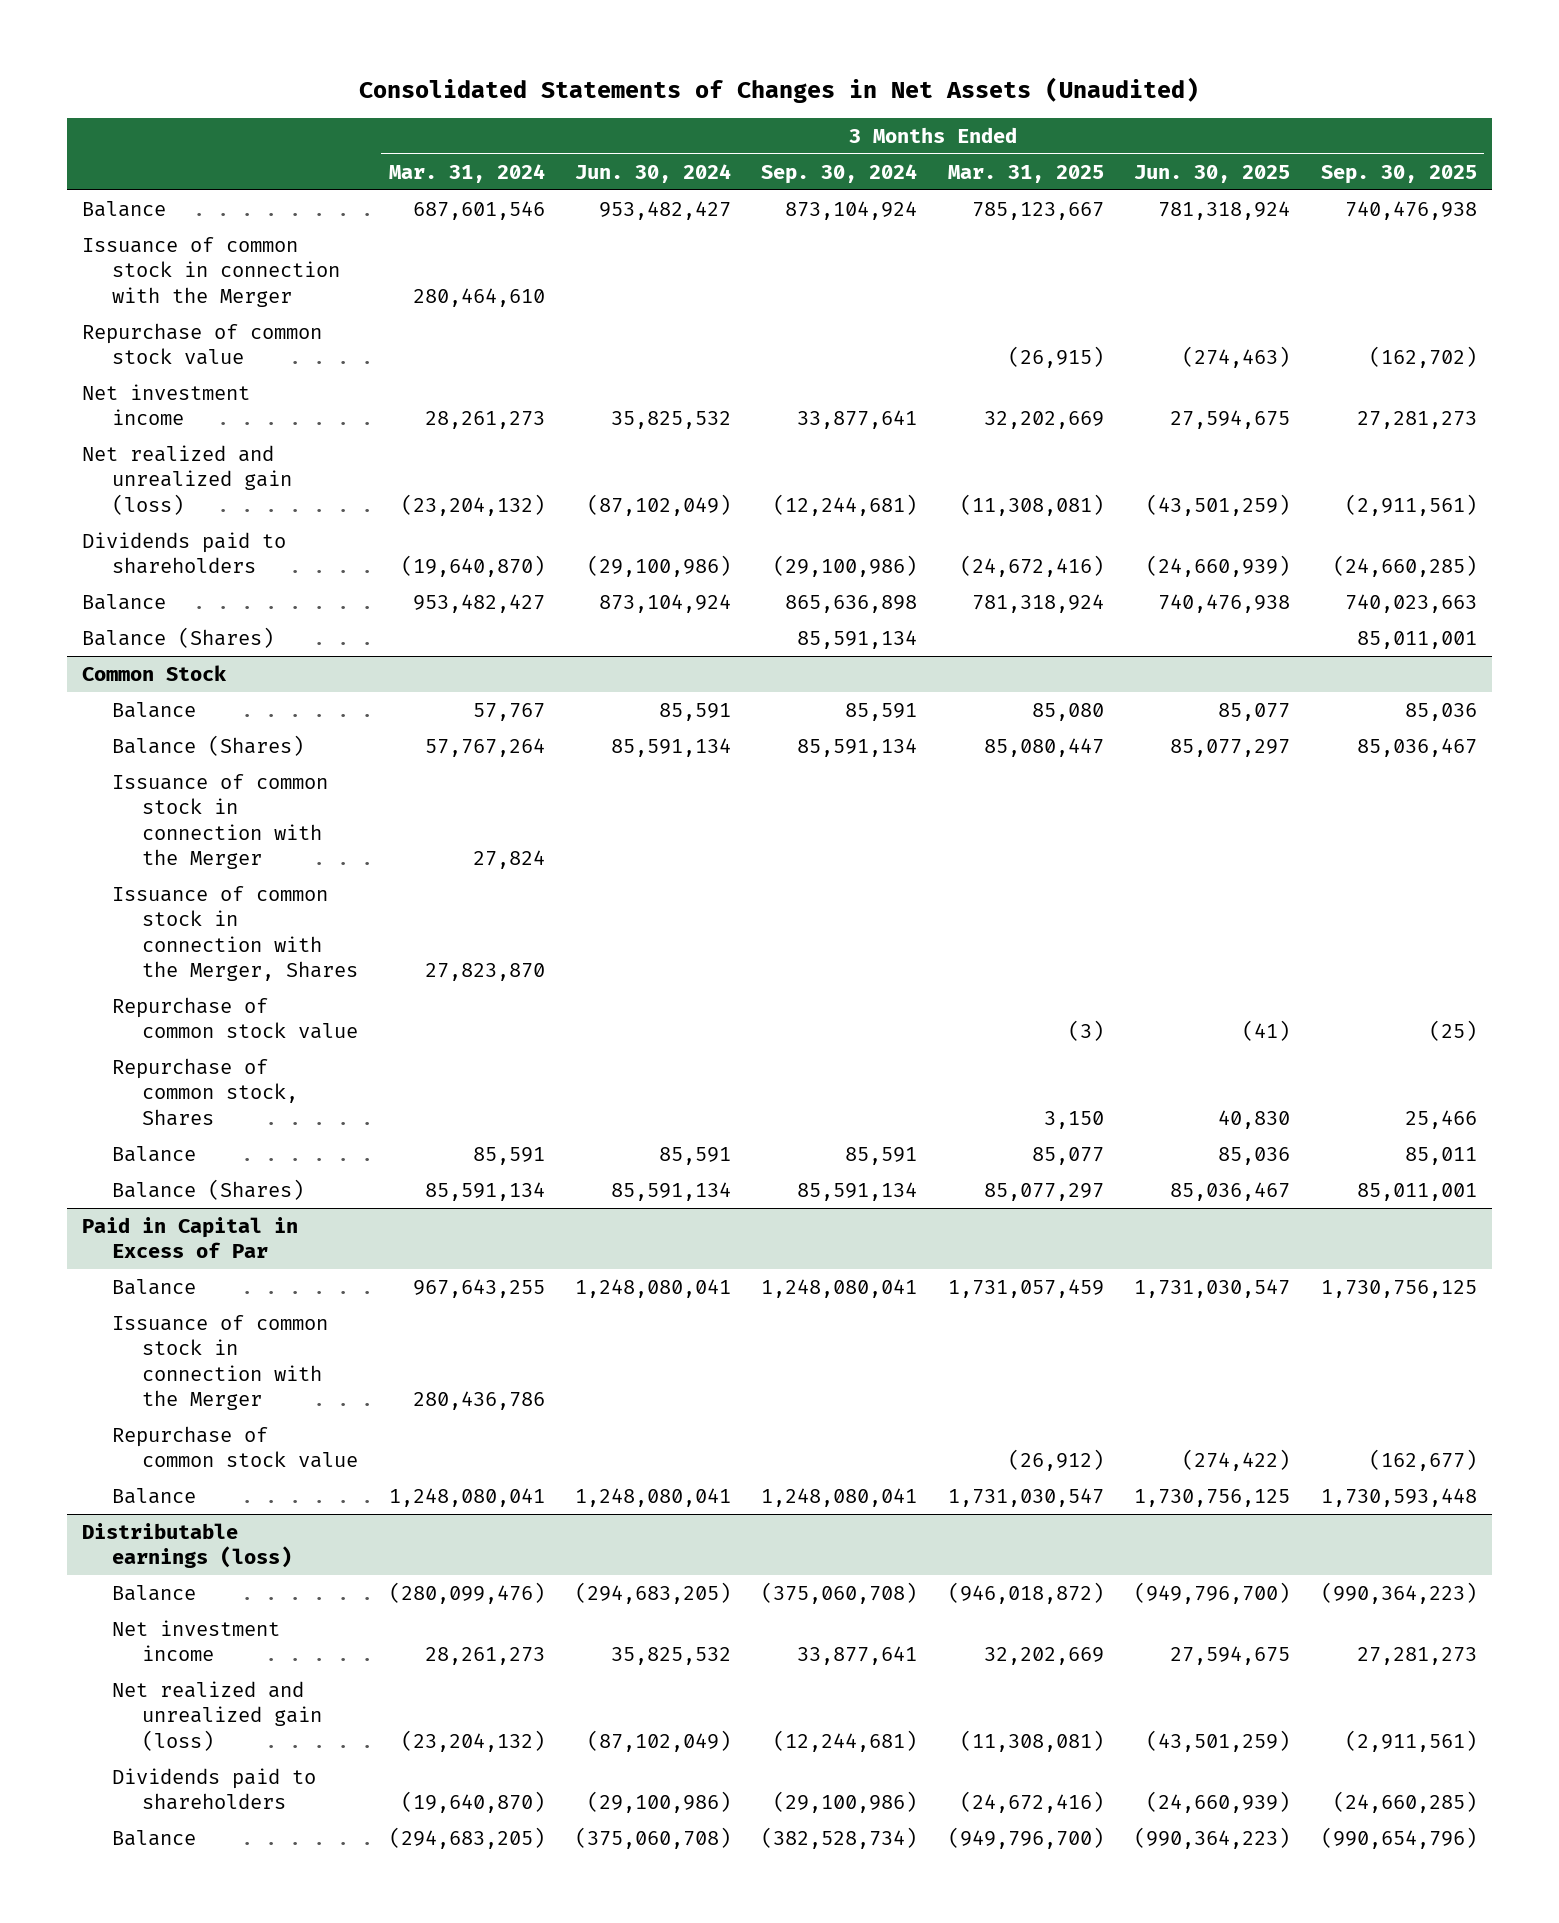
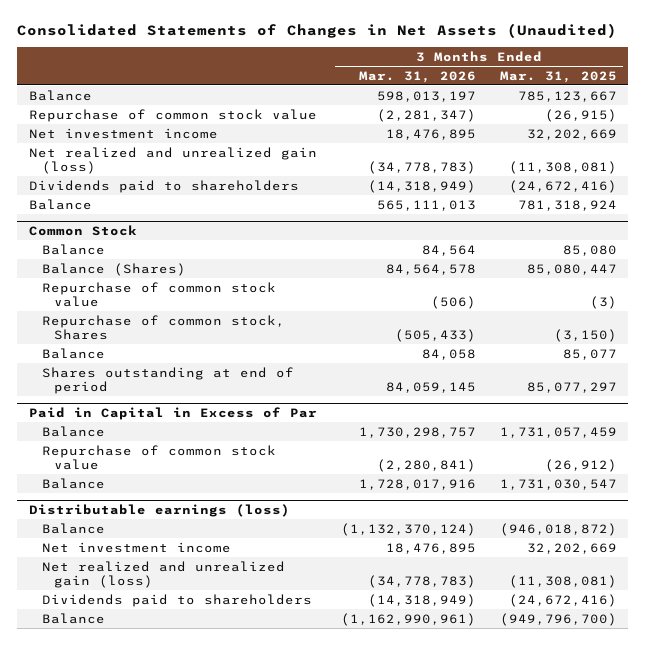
[388,163,545,183] Mar. 31, 2024 -> none
[575,163,732,183] Jun. 30, 2024 -> none
[761,163,918,184] Sep. 30, 2024 -> none
[1134,164,1291,183] Jun. 30, 2025 -> none
[1320,164,1477,184] Sep. 30, 2025 -> none
none -> [358,70,476,83] Mar. 31, 2026
[81,236,341,307] Issuance of common stock in connection with the Merger -> none
[81,626,274,648] Balance (Shares) -> none
[112,773,329,870] Issuance of common stock in connection with the Merger -> none
[112,885,359,982] Issuance of common stock in connection with the Merger, Shares -> none
[1043,1110,1104,1129] 3,150 -> [553,328,617,342] (3,150)
[112,1178,305,1200] Balance (Shares) -> [41,366,294,394] Shares outstanding at end of period
[112,1314,329,1411] Issuance of common stock in connection with the Merger -> none

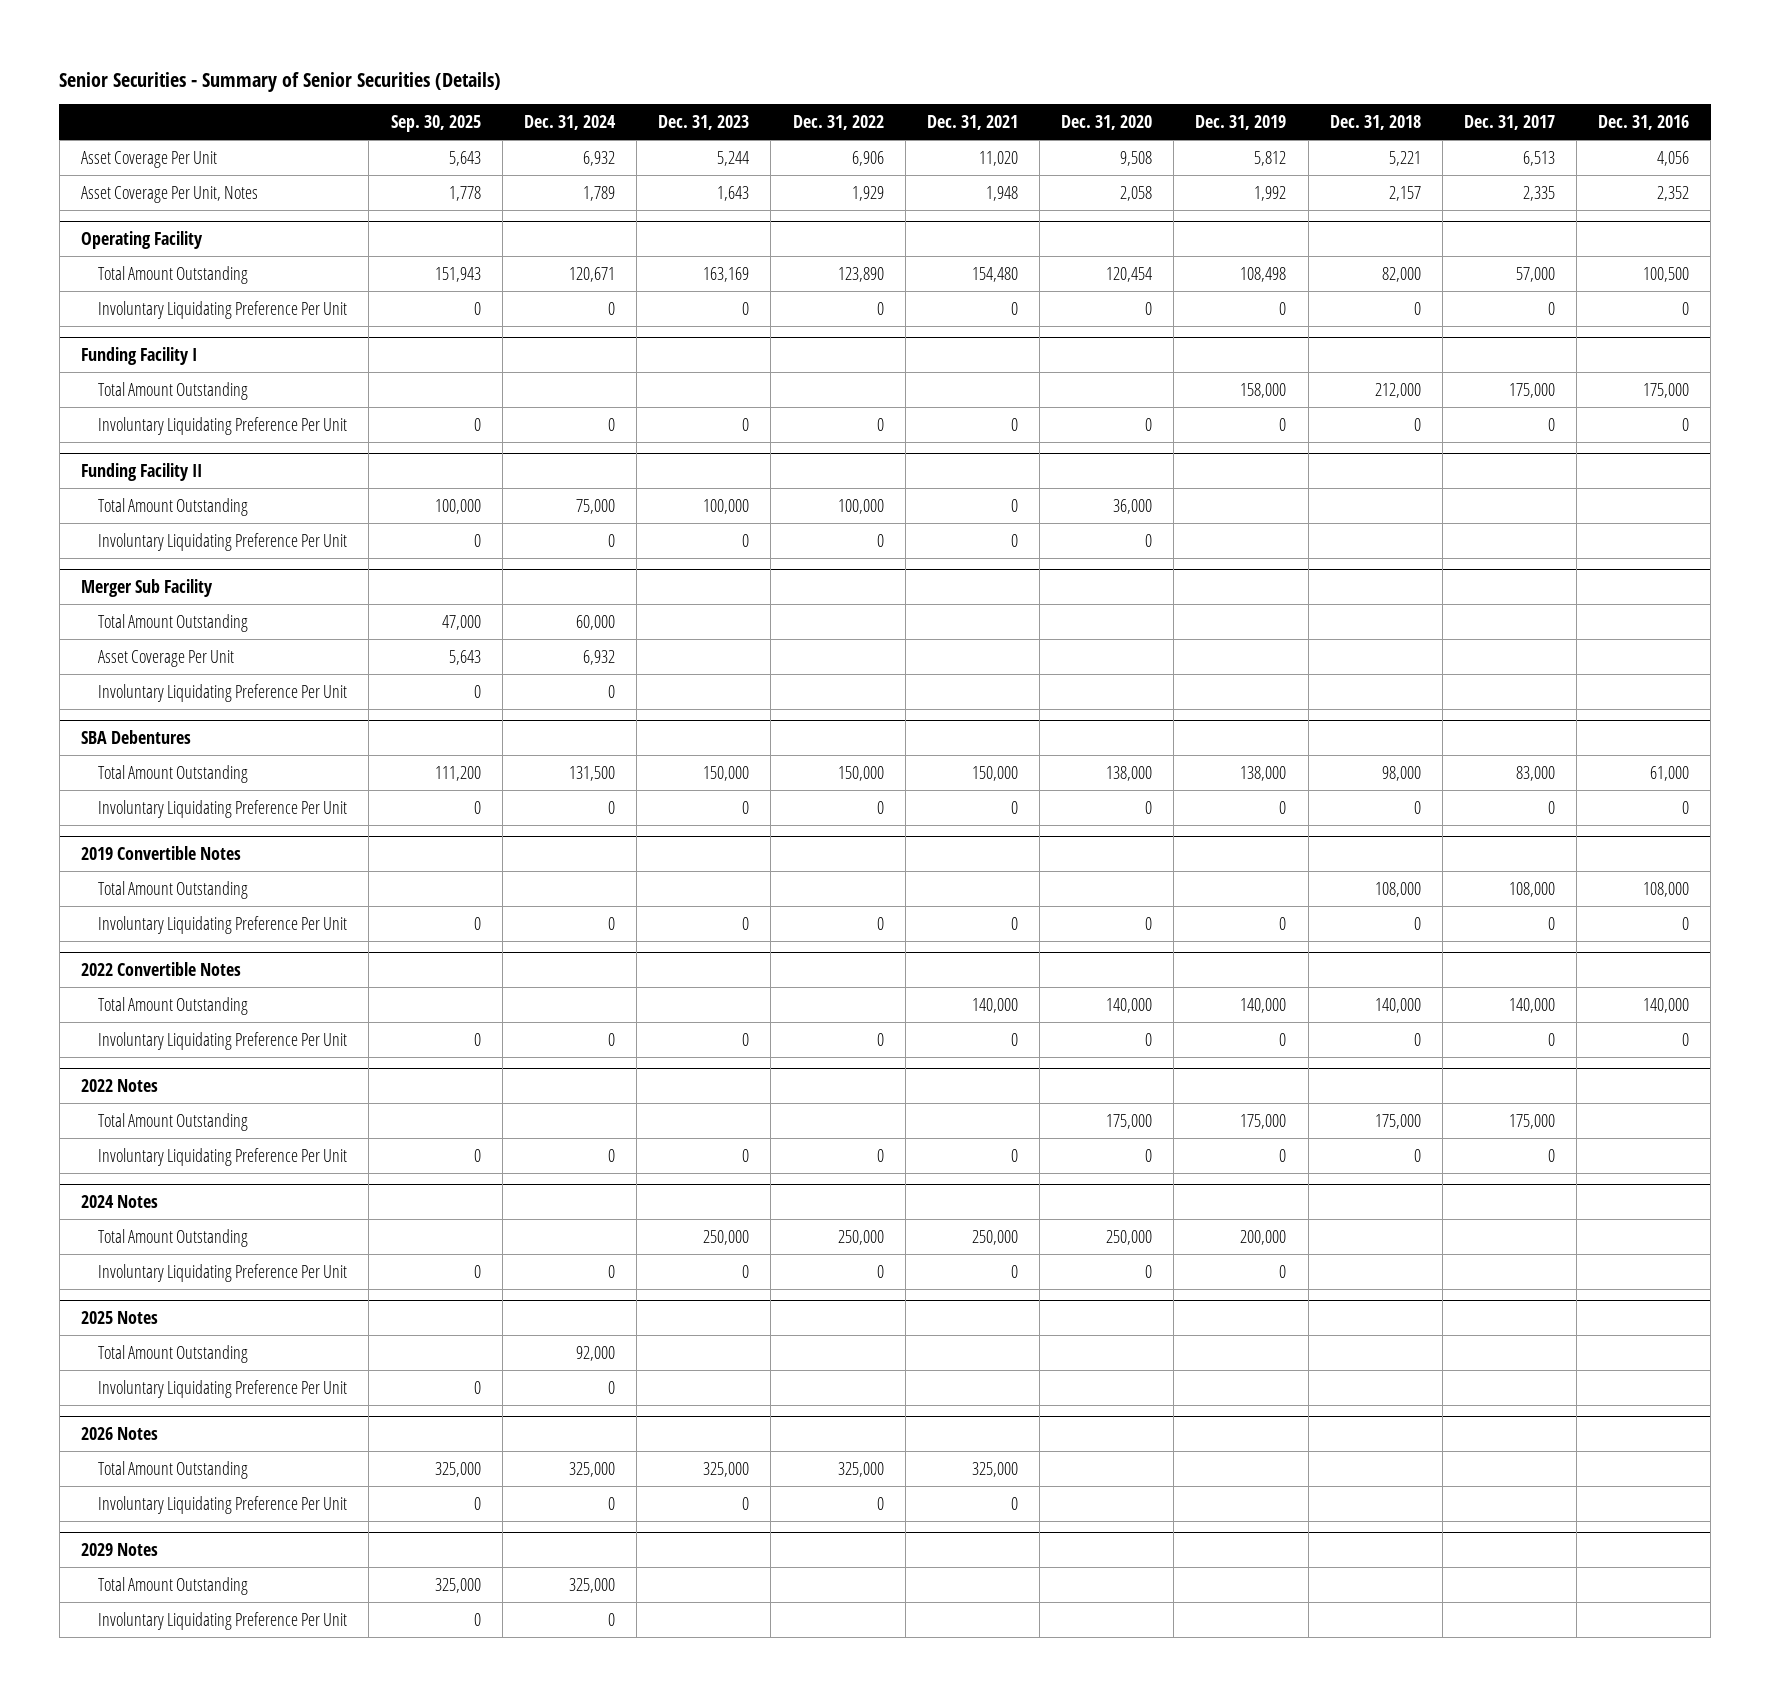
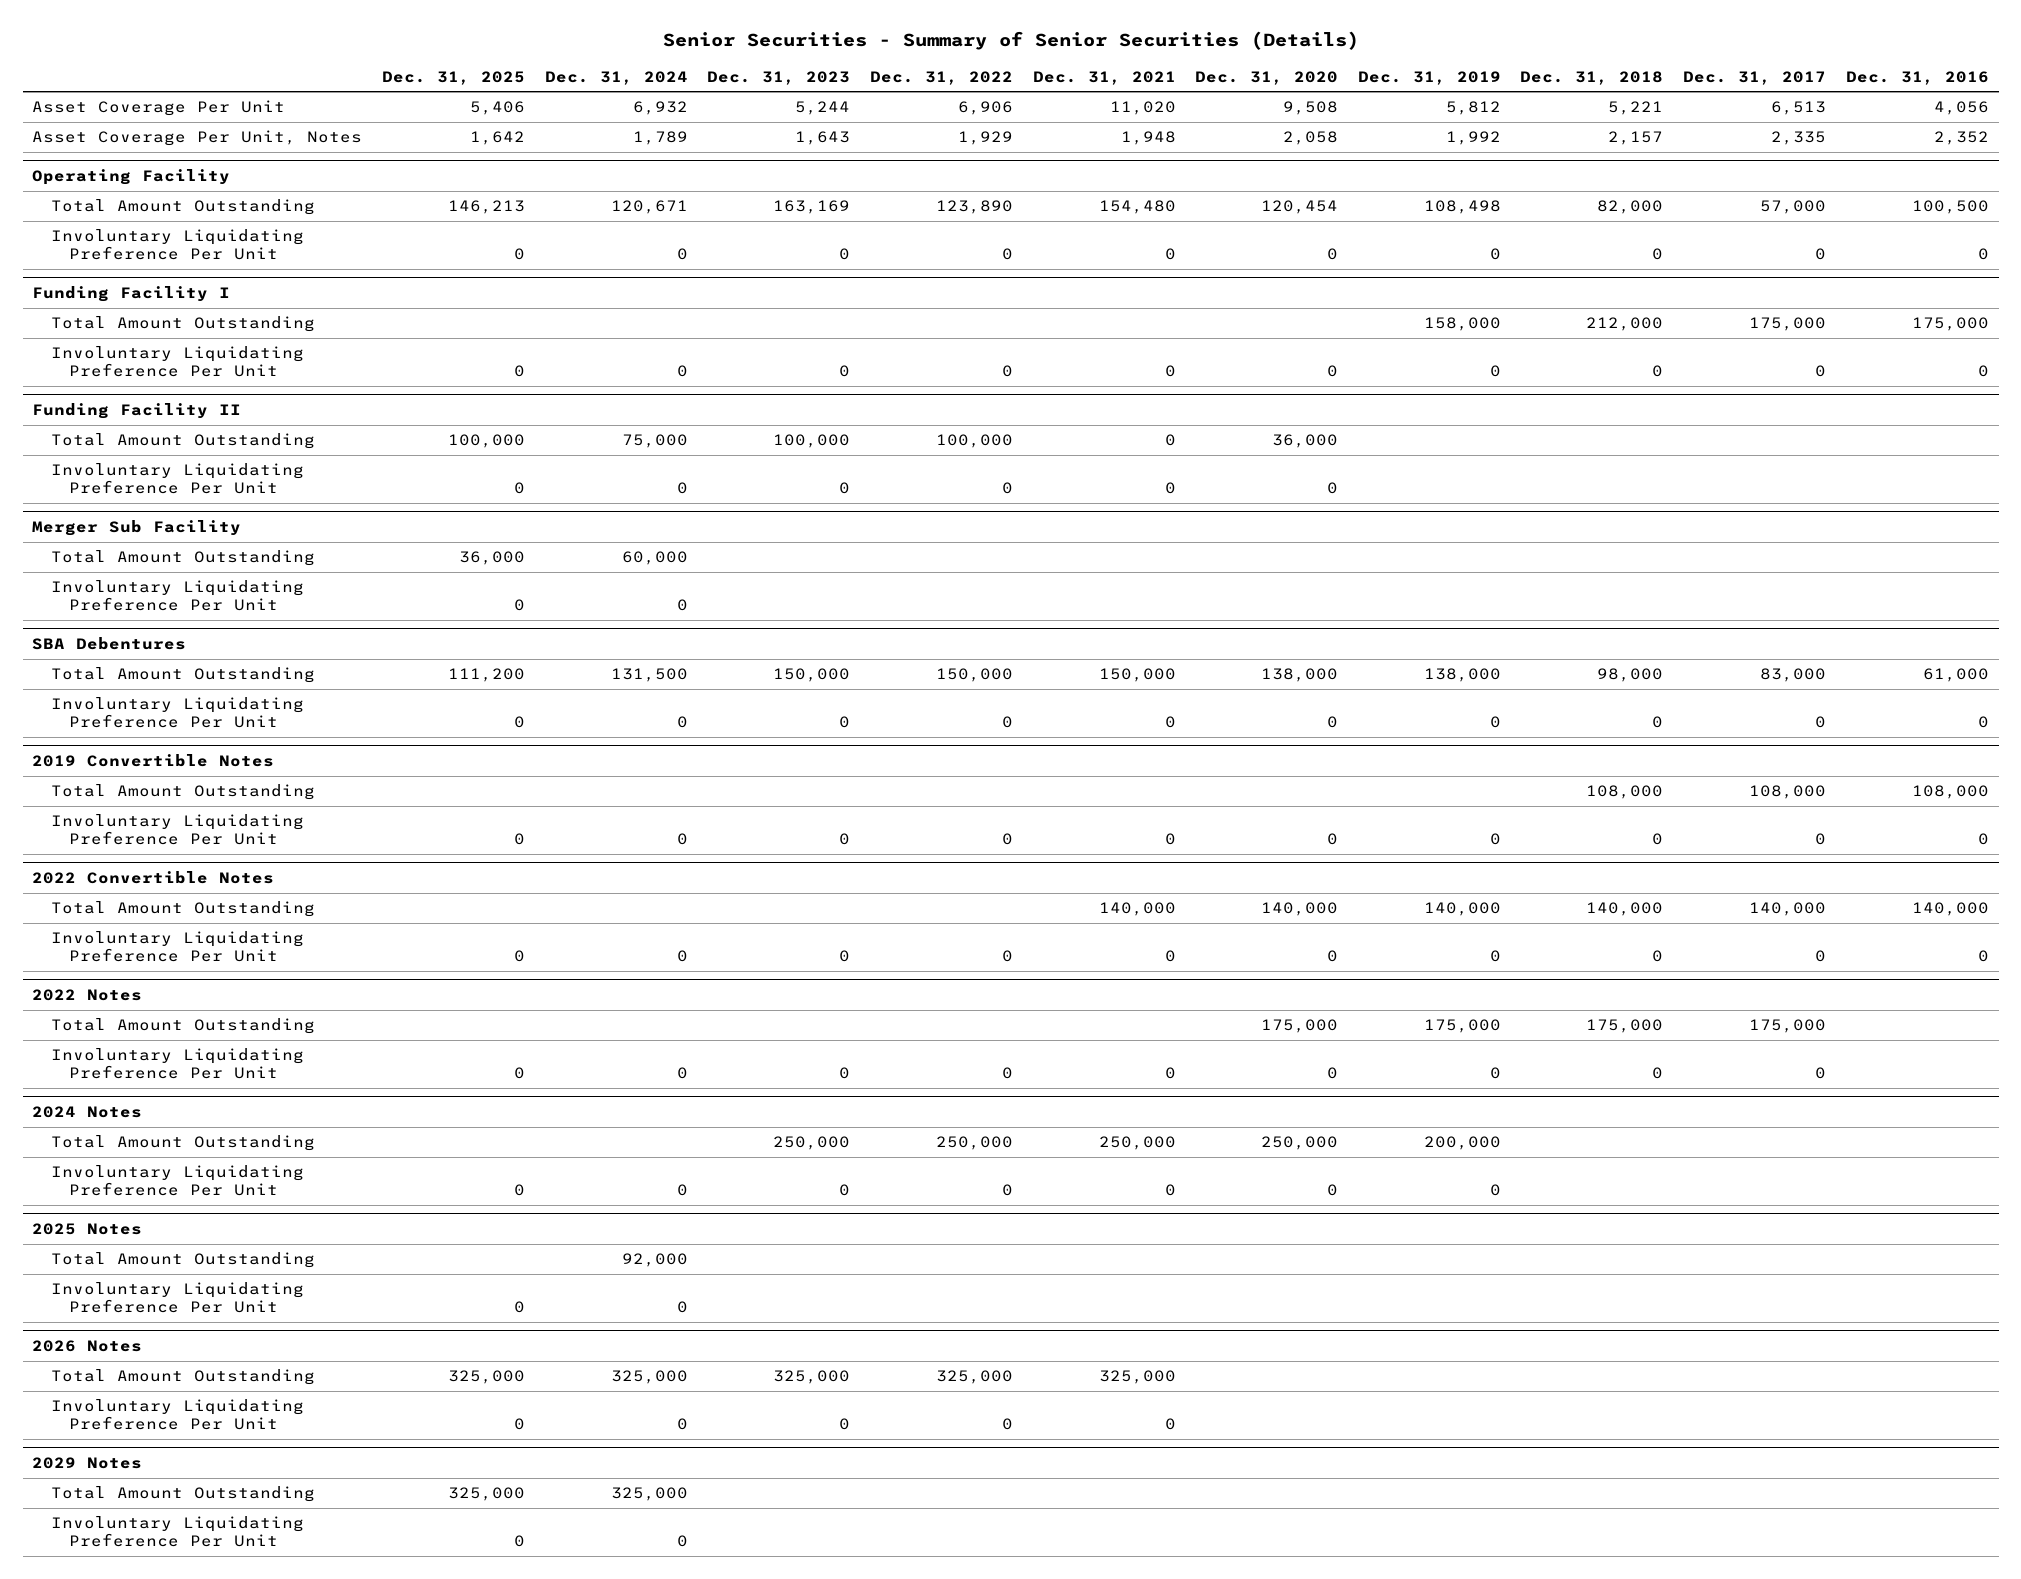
[390,114,481,132] Sep. 30, 2025 -> none
none -> [382,70,526,85] Dec. 31, 2025
[98,649,235,667] Asset Coverage Per Unit -> none

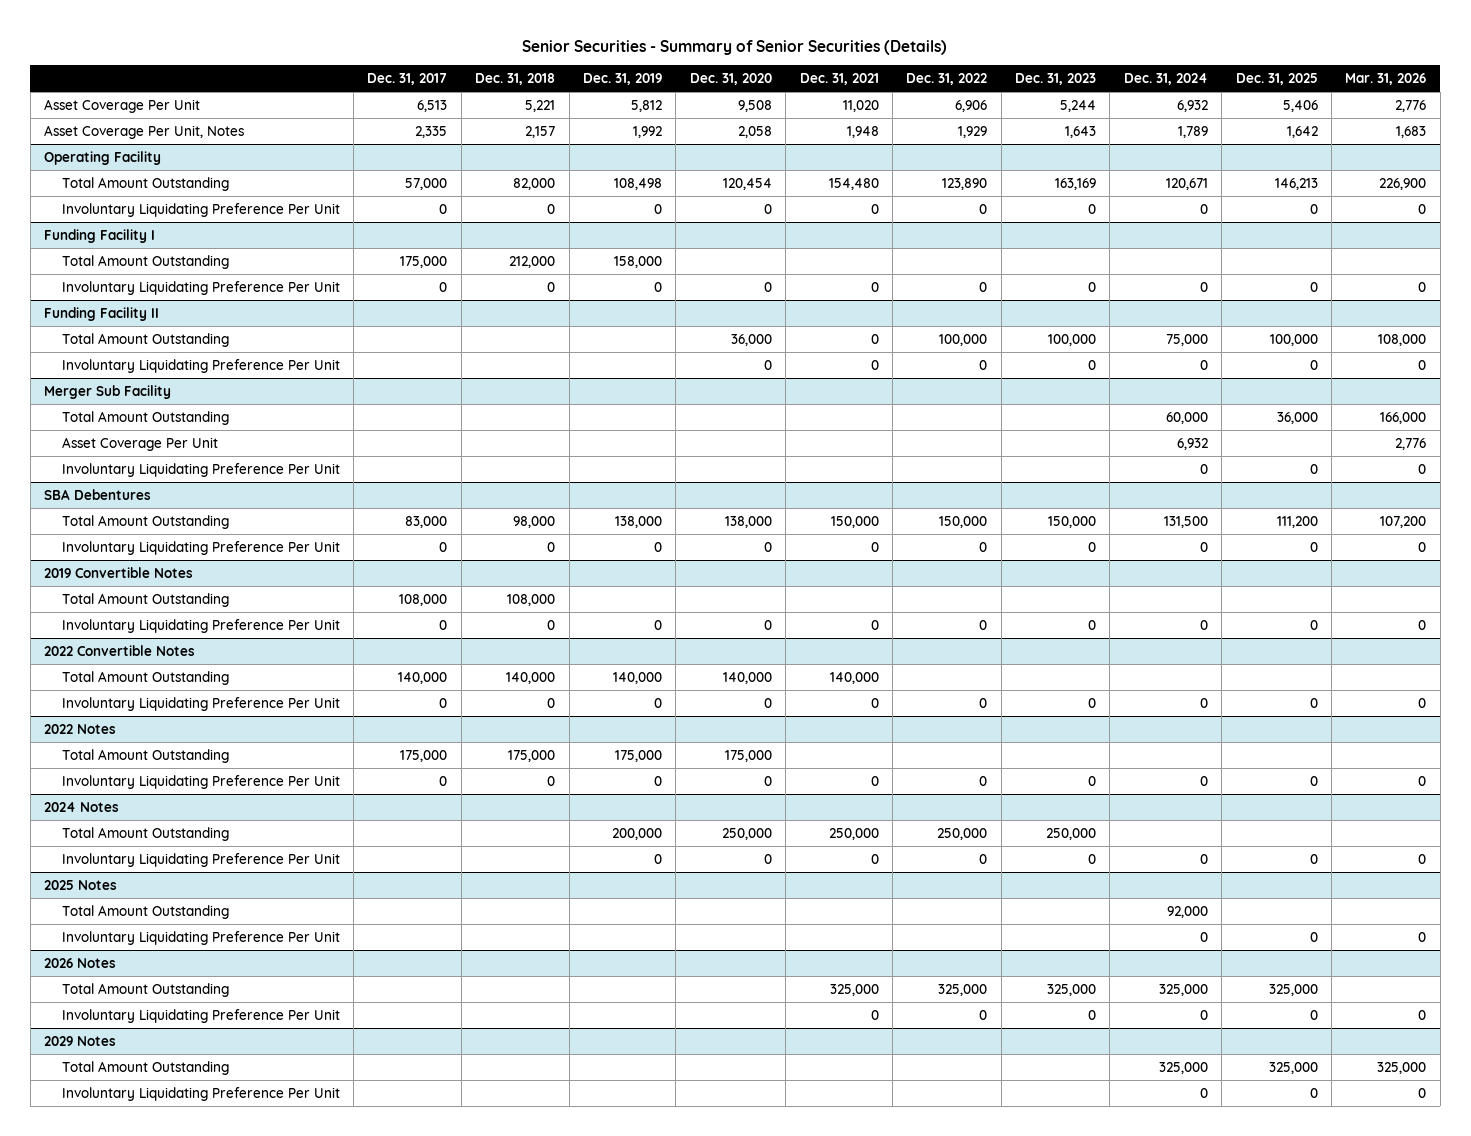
[1845,70,1989,85] Dec. 31, 2016 -> none
none -> [1345,73,1427,86] Mar. 31, 2026
none -> [61,436,218,451] Asset Coverage Per Unit

